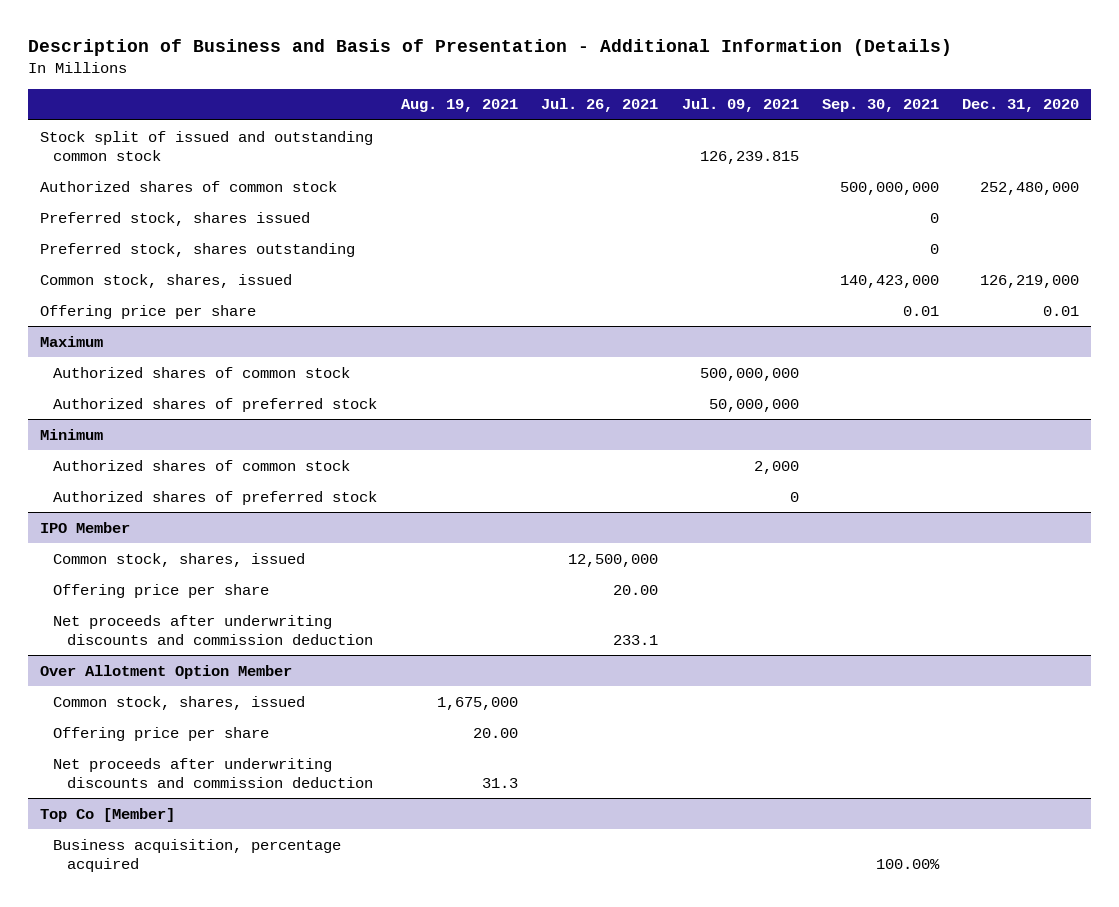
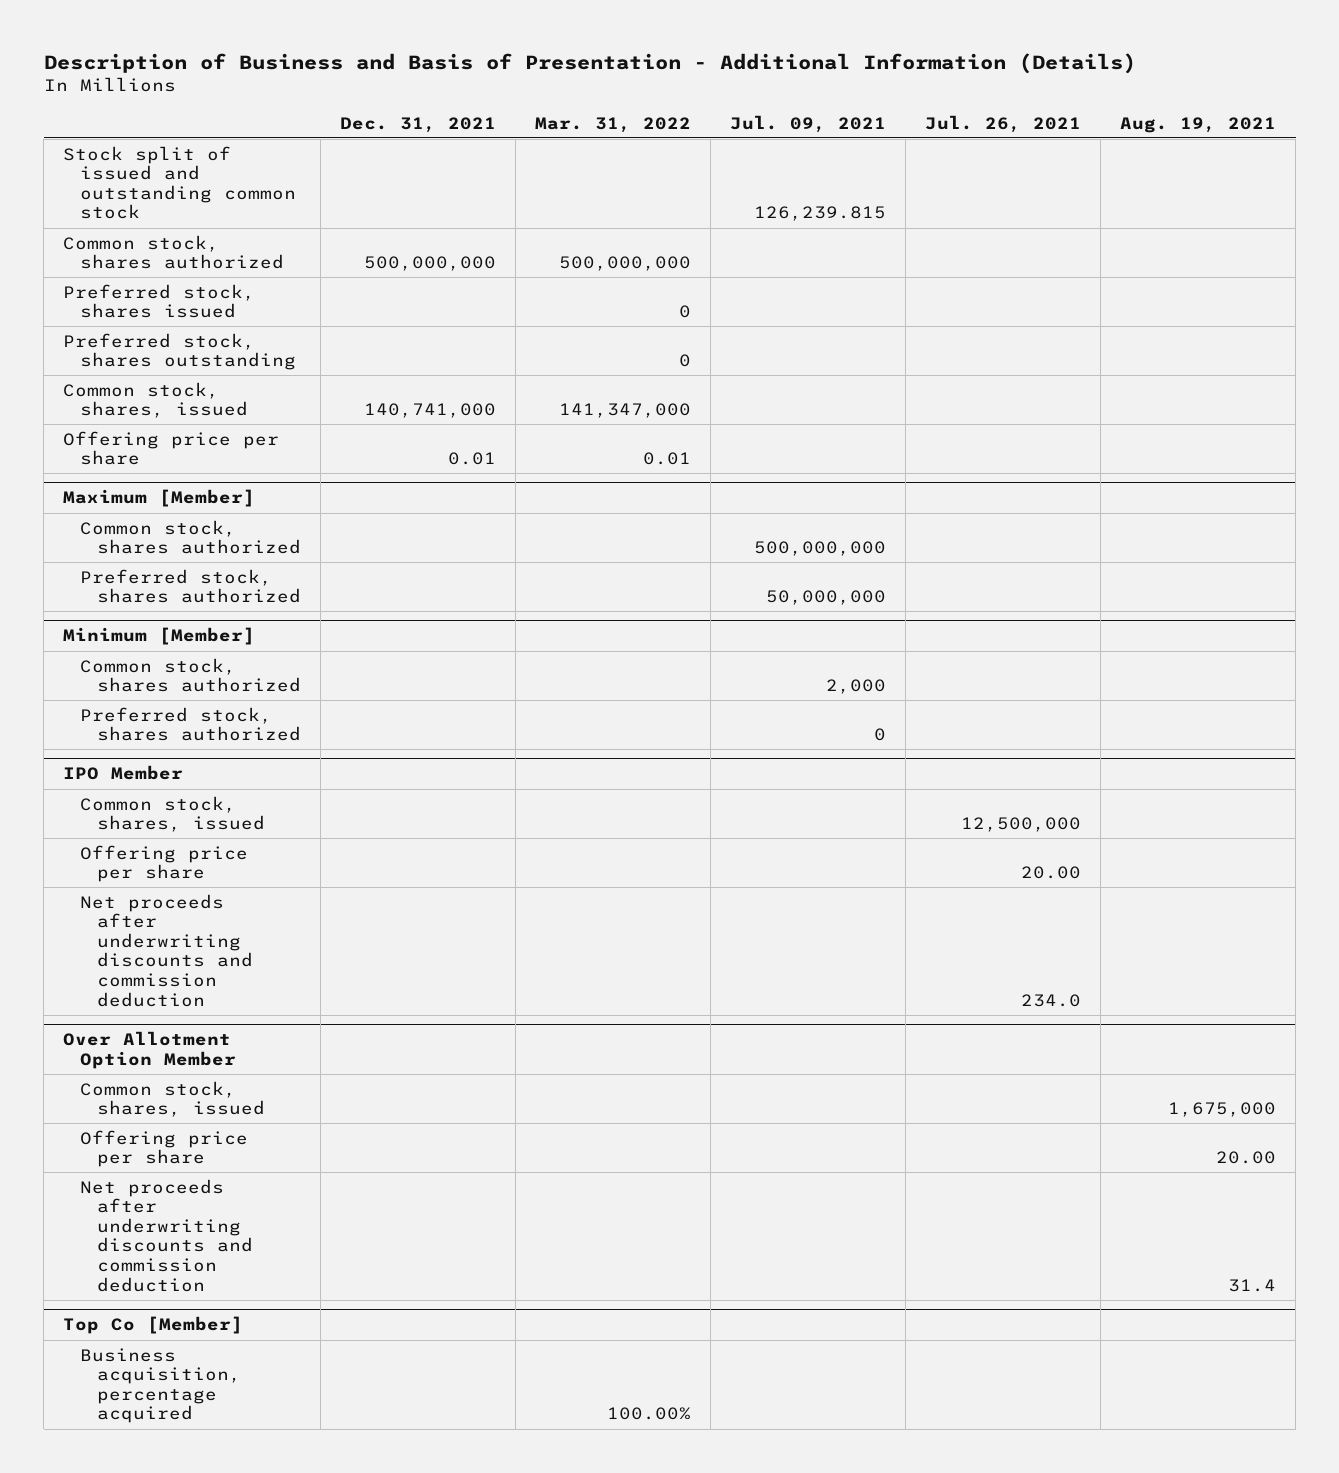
[821,99,939,113] Sep. 30, 2021 -> none
[962,99,1080,113] Dec. 31, 2020 -> none
none -> [339,116,496,133] Dec. 31, 2021
none -> [534,116,691,133] Mar. 31, 2022
[39,180,337,192] Authorized shares of common stock -> [63,234,284,270] Common stock, shares authorized
[39,335,103,347] Maximum -> [63,489,256,508] Maximum [Member]
[53,366,351,378] Authorized shares of common stock -> [79,519,301,555] Common stock, shares authorized
[53,397,378,412] Authorized shares of preferred stock -> [79,568,301,604] Preferred stock, shares authorized
[39,428,103,440] Minimum -> [63,627,256,646] Minimum [Member]
[53,459,351,471] Authorized shares of common stock -> [79,657,301,693] Common stock, shares authorized
[53,490,378,505] Authorized shares of preferred stock -> [79,706,301,742] Preferred stock, shares authorized
[613,634,659,645] 233.1 -> [1021,993,1082,1007] 234.0
[481,777,518,788] 31.3 -> [1228,1278,1277,1292] 31.4

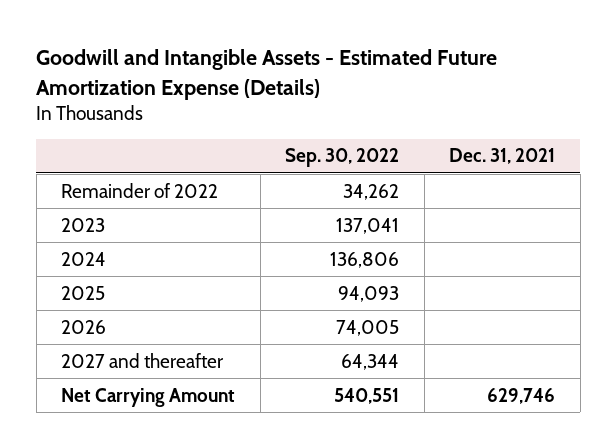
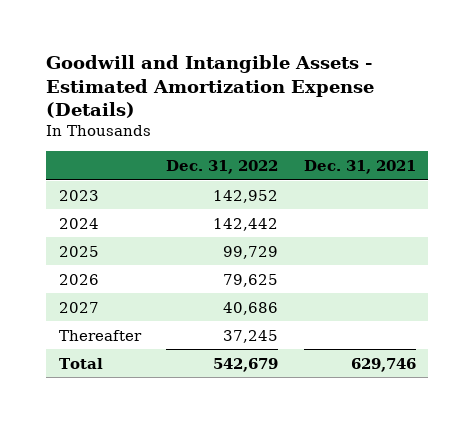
[36,49,498,100] Goodwill and Intangible Assets - Estimated Future Amortization Expense (Details) -> [46,55,375,118] Goodwill and Intangible Assets - Estimated Amortization Expense (Details)
[285,148,400,168] Sep. 30, 2022 -> none
none -> [166,159,279,174] Dec. 31, 2022
[61,182,219,198] Remainder of 2022 -> none
[61,352,225,368] 2027 and thereafter -> none
none -> [58,301,99,313] 2027
none -> [58,329,142,341] Thereafter
[61,387,236,407] Net Carrying Amount -> [58,357,103,369] Total

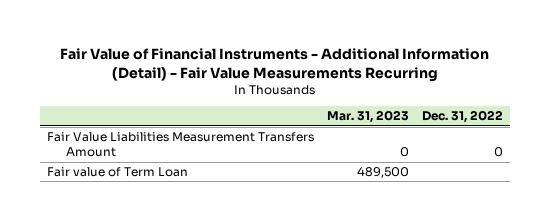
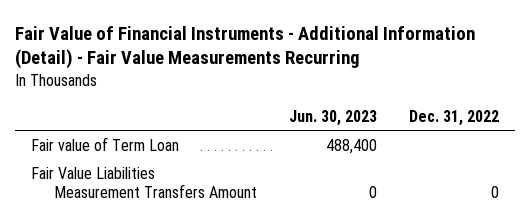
[327,110,410,124] Mar. 31, 2023 -> none
none -> [288,109,377,126] Jun. 30, 2023
[46,132,314,158] Fair Value Liabilities Measurement Transfers Amount -> [31,166,257,199] Fair Value Liabilities Measurement Transfers Amount

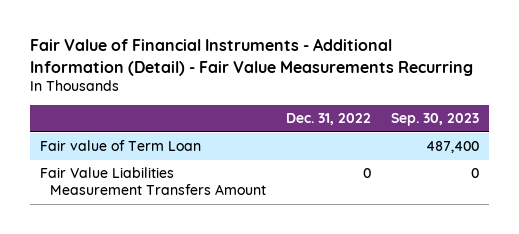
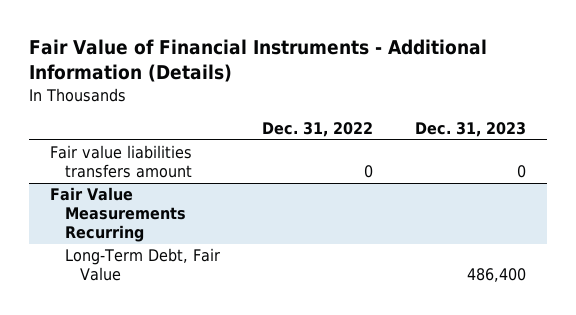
[29,38,473,76] Fair Value of Financial Instruments - Additional Information (Detail) - Fair Value Measurements Recurring -> [29,39,488,83] Fair Value of Financial Instruments - Additional Information (Details)
[391,113,480,127] Sep. 30, 2023 -> none
none -> [414,122,526,138] Dec. 31, 2023
[39,140,201,152] Fair value of Term Loan -> none
[39,167,267,196] Fair Value Liabilities Measurement Transfers Amount -> [50,145,193,179] Fair value liabilities transfers amount
none -> [50,187,187,243] Fair Value Measurements Recurring
none -> [65,248,221,282] Long-Term Debt, Fair Value

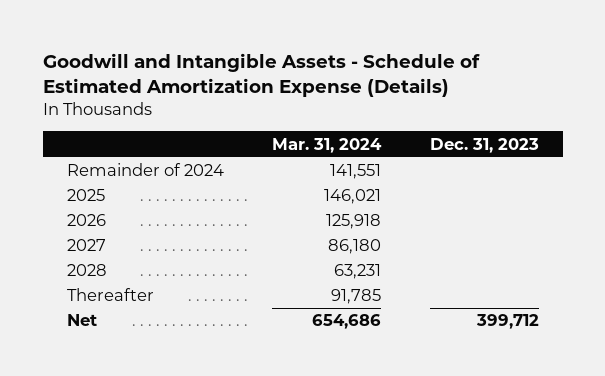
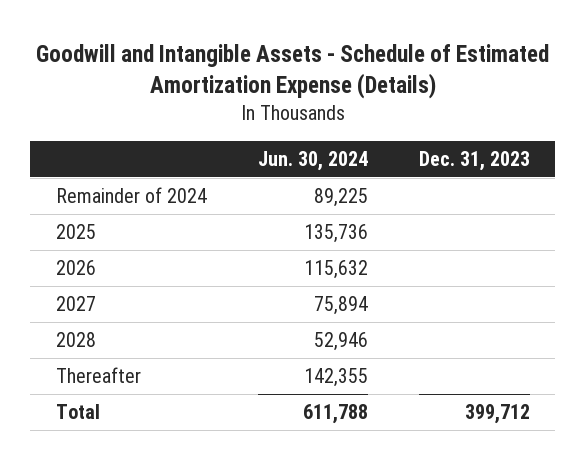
[272,137,383,153] Mar. 31, 2024 -> none
none -> [257,150,368,171] Jun. 30, 2024
[66,314,97,327] Net -> [55,404,100,420] Total

